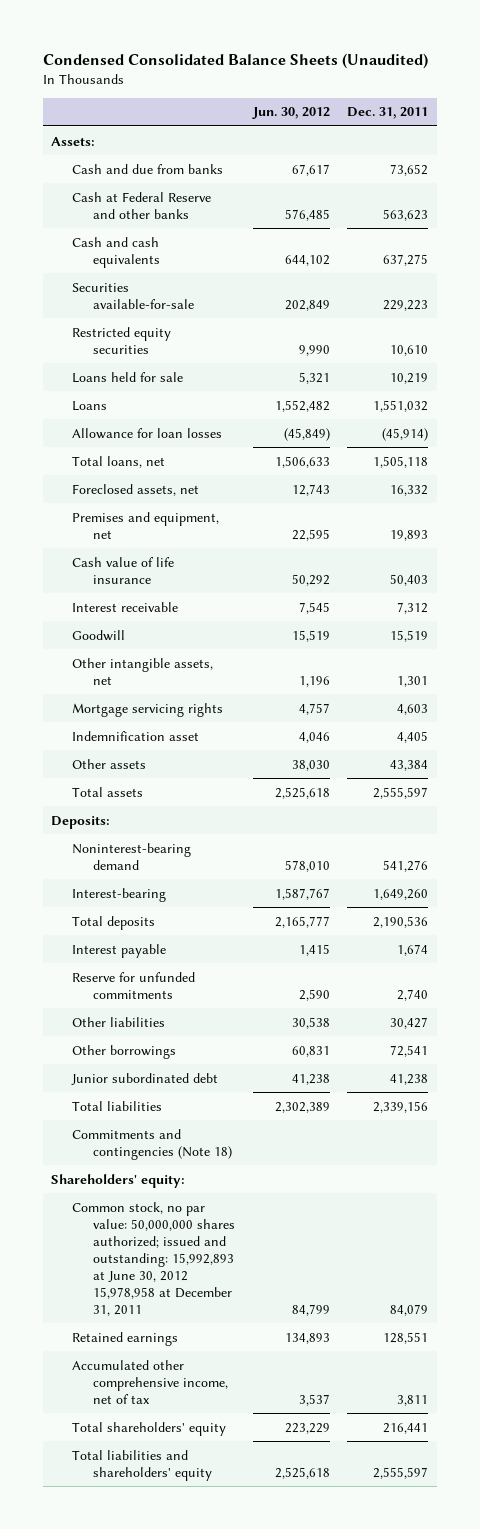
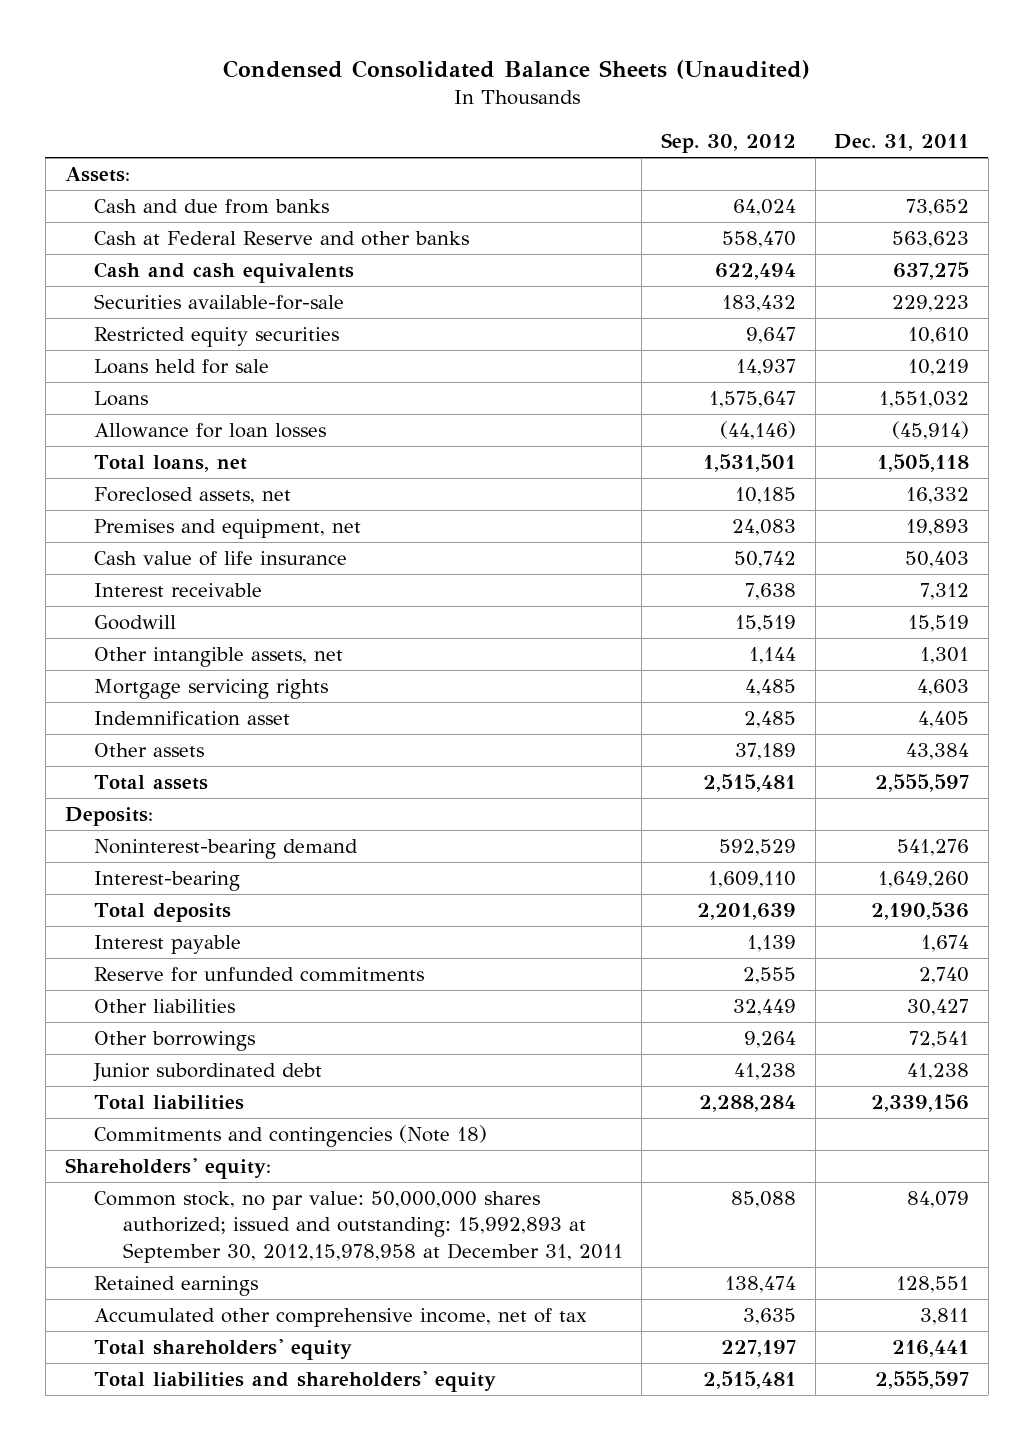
[251,107,330,120] Jun. 30, 2012 -> none
none -> [660,132,796,153] Sep. 30, 2012
[72,1201,236,1316] Common stock, no par value: 50,000,000 shares authorized; issued and outstanding: 15,992,893 at June 30, 2012 15,978,958 at December 31, 2011 -> [93,1191,623,1263] Common stock, no par value: 50,000,000 shares authorized; issued and outstanding: 15,992,893 at September 30, 2012,15,978,958 at December 31, 2011

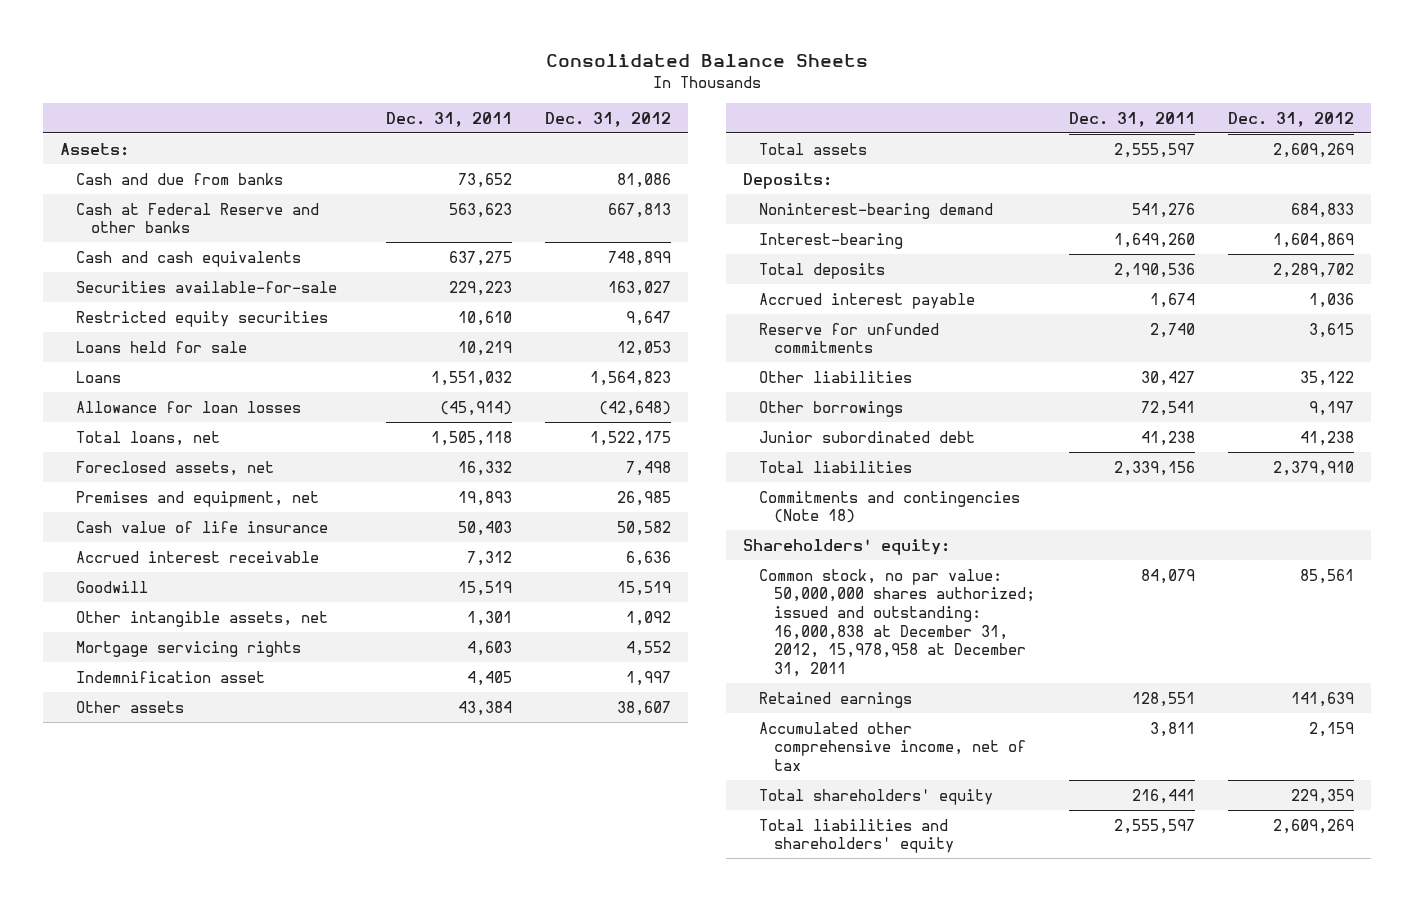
[222,60,810,80] Condensed Consolidated Balance Sheets (Unaudited) -> [546,54,869,68] Consolidated Balance Sheets
[660,132,796,153] Sep. 30, 2012 -> none
none -> [545,111,672,127] Dec. 31, 2012
[93,583,262,598] Interest receivable -> [75,550,319,563] Accrued interest receivable
[93,935,241,955] Interest payable -> [758,292,975,309] Accrued interest payable
[93,1191,623,1263] Common stock, no par value: 50,000,000 shares authorized; issued and outstanding: 15,992,893 at September 30, 2012,15,978,958 at December 31, 2011 -> [758,568,1036,678] Common stock, no par value: 50,000,000 shares authorized; issued and outstanding: 16,000,838 at December 31, 2012, 15,978,958 at December 31, 2011

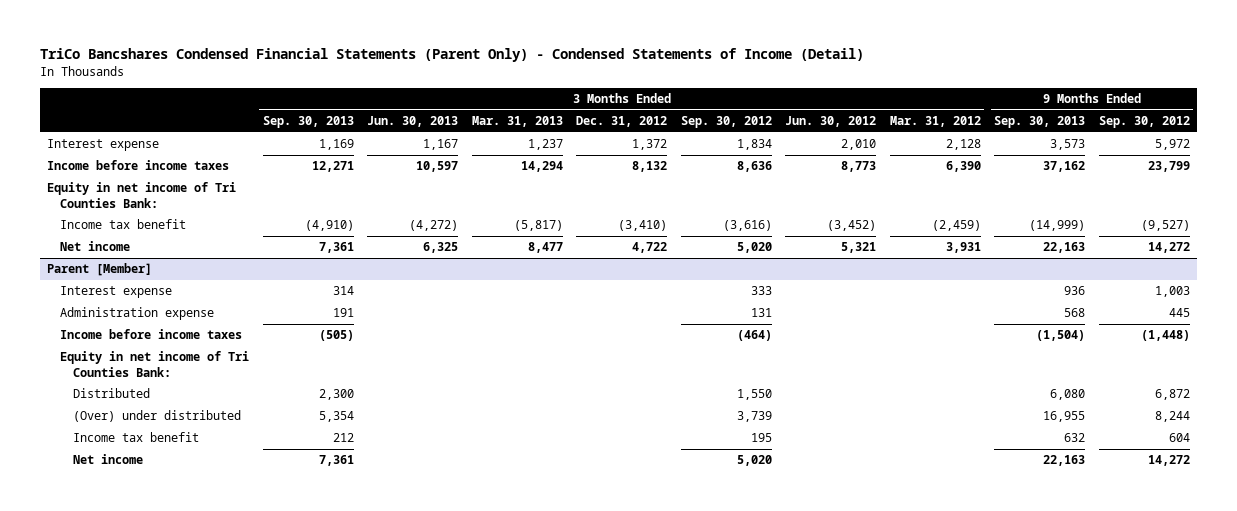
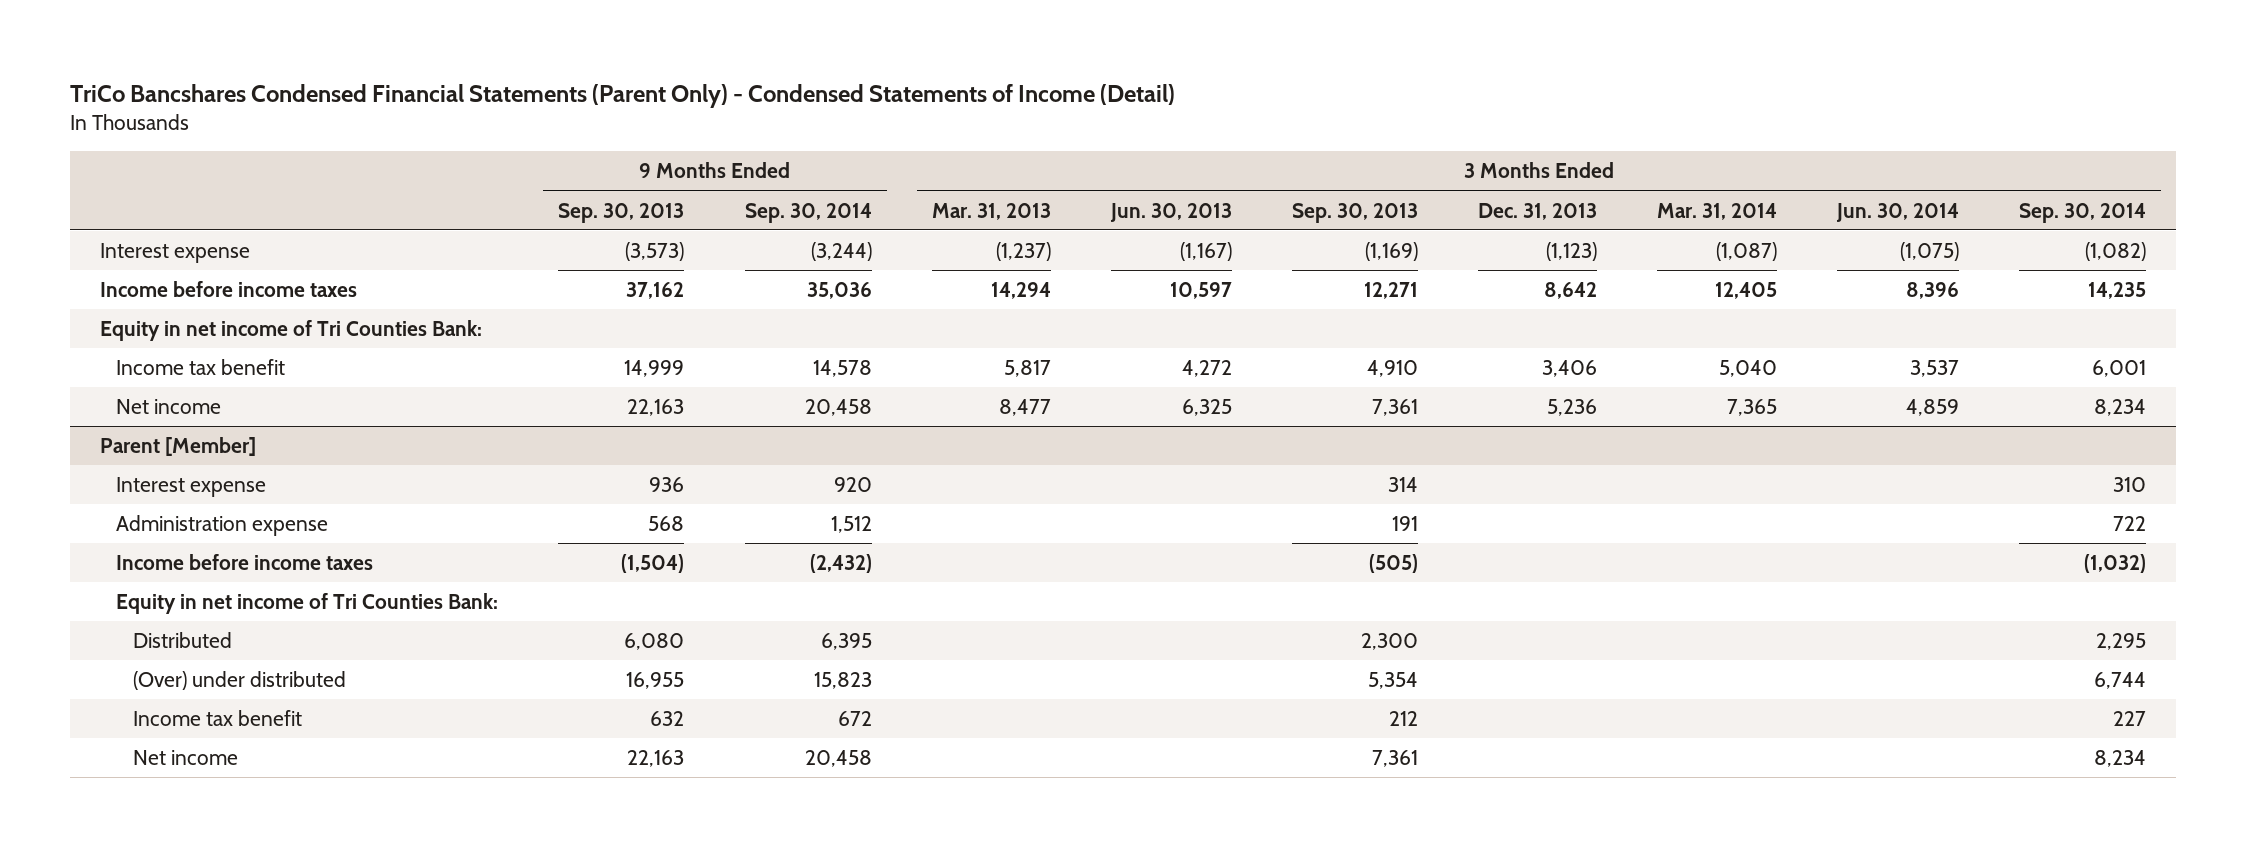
[576,116,668,128] Dec. 31, 2012 -> none
[680,116,772,129] Sep. 30, 2012 -> none
[785,116,877,128] Jun. 30, 2012 -> none
[889,116,981,128] Mar. 31, 2012 -> none
[1099,116,1191,129] Sep. 30, 2012 -> none
none -> [744,202,872,223] Sep. 30, 2014
none -> [1478,202,1598,220] Dec. 31, 2013
none -> [1657,202,1778,220] Mar. 31, 2014
none -> [1836,202,1960,222] Jun. 30, 2014
none -> [2019,202,2147,223] Sep. 30, 2014
[318,139,354,151] 1,169 -> [1364,241,1418,261] (1,169)
[423,139,459,151] 1,167 -> [1179,241,1232,261] (1,167)
[527,139,563,151] 1,237 -> [995,241,1051,261] (1,237)
[1050,139,1086,151] 3,573 -> [625,241,685,261] (3,573)
[304,220,354,232] (4,910) -> [1366,359,1418,377] 4,910
[409,220,459,232] (4,272) -> [1181,359,1232,377] 4,272
[513,220,563,232] (5,817) -> [1003,359,1051,377] 5,817
[1029,220,1086,232] (14,999) -> [624,359,685,377] 14,999

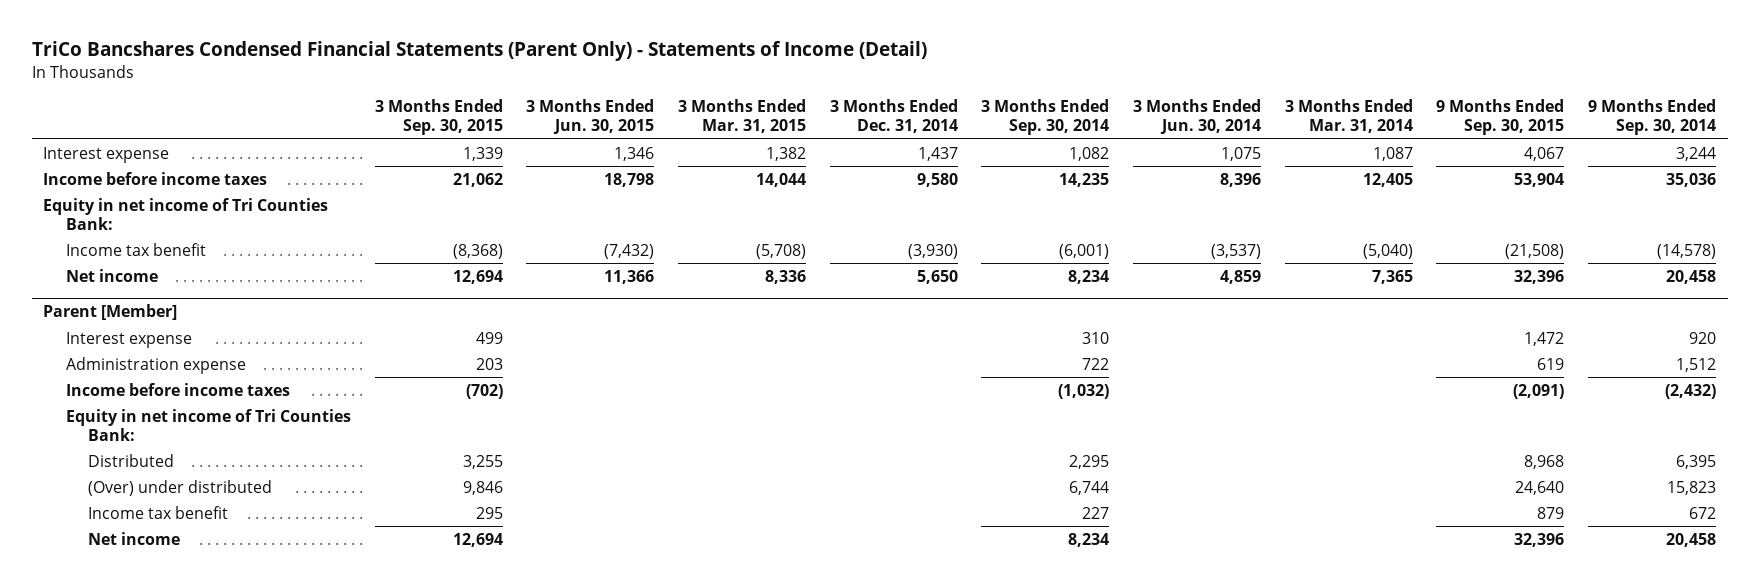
[69,84,1175,109] TriCo Bancshares Condensed Financial Statements (Parent Only) - Condensed Statements of Income (Detail) -> [31,41,927,62] TriCo Bancshares Condensed Financial Statements (Parent Only) - Statements of Income (Detail)
[558,202,685,223] Sep. 30, 2013 -> none
[931,202,1051,220] Mar. 31, 2013 -> none
[1109,202,1232,222] Jun. 30, 2013 -> none
[1291,202,1418,223] Sep. 30, 2013 -> none
[1478,202,1598,220] Dec. 31, 2013 -> none
none -> [374,99,503,136] 3 Months Ended Sep. 30, 2015
none -> [526,99,655,135] 3 Months Ended Jun. 30, 2015
none -> [677,99,806,134] 3 Months Ended Mar. 31, 2015
none -> [829,99,958,134] 3 Months Ended Dec. 31, 2014
none -> [1436,99,1565,136] 9 Months Ended Sep. 30, 2015
[810,241,872,261] (3,244) -> [1676,146,1717,161] 3,244
[1716,241,1778,261] (1,087) -> [1372,146,1413,161] 1,087
[1900,241,1960,261] (1,075) -> [1221,146,1262,161] 1,075
[2085,241,2147,261] (1,082) -> [1069,146,1110,161] 1,082
[812,359,872,377] 14,578 -> [1657,243,1717,259] (14,578)
[1719,359,1778,377] 5,040 -> [1362,243,1413,259] (5,040)
[1910,359,1960,377] 3,537 -> [1211,243,1262,259] (3,537)
[2092,359,2147,377] 6,001 -> [1059,243,1110,259] (6,001)

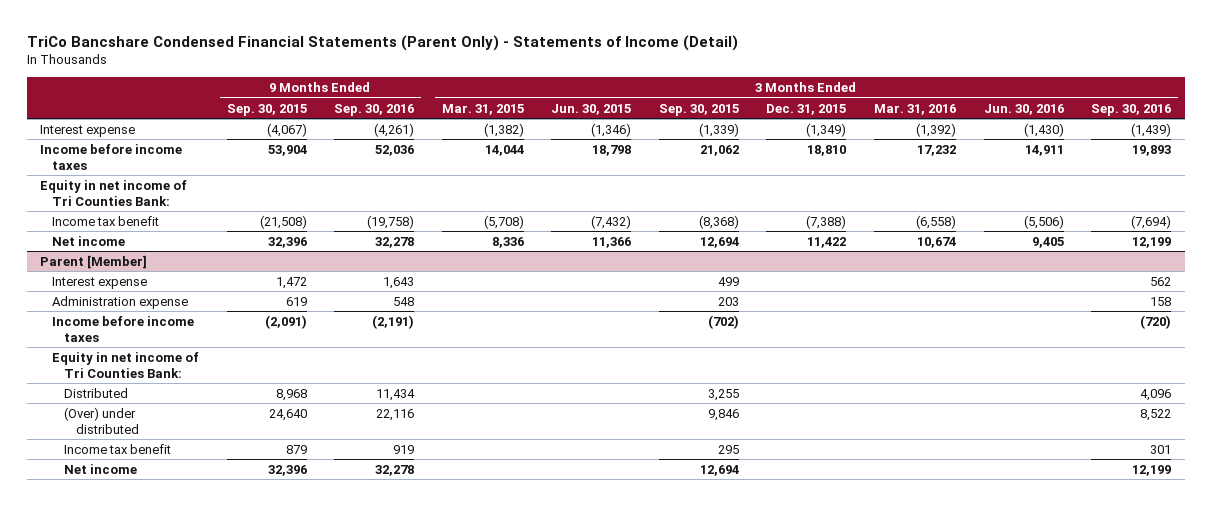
[31,41,927,62] TriCo Bancshares Condensed Financial Statements (Parent Only) - Statements of Income (Detail) -> [26,34,738,51] TriCo Bancshare Condensed Financial Statements (Parent Only) - Statements of Income (Detail)
[829,99,958,134] 3 Months Ended Dec. 31, 2014 -> none
[981,99,1110,136] 3 Months Ended Sep. 30, 2014 -> none
[1133,99,1262,135] 3 Months Ended Jun. 30, 2014 -> none
[1284,99,1413,134] 3 Months Ended Mar. 31, 2014 -> none
[1588,99,1717,136] 9 Months Ended Sep. 30, 2014 -> none
none -> [334,103,415,116] Sep. 30, 2016
none -> [766,103,847,115] Dec. 31, 2015
none -> [874,103,957,115] Mar. 31, 2016
none -> [983,103,1064,115] Jun. 30, 2016
none -> [1091,103,1172,116] Sep. 30, 2016
[462,146,503,161] 1,339 -> [698,122,739,137] (1,339)
[614,146,655,161] 1,346 -> [591,122,632,137] (1,346)
[765,146,806,161] 1,382 -> [483,122,524,137] (1,382)
[1524,146,1565,161] 4,067 -> [266,122,307,137] (4,067)

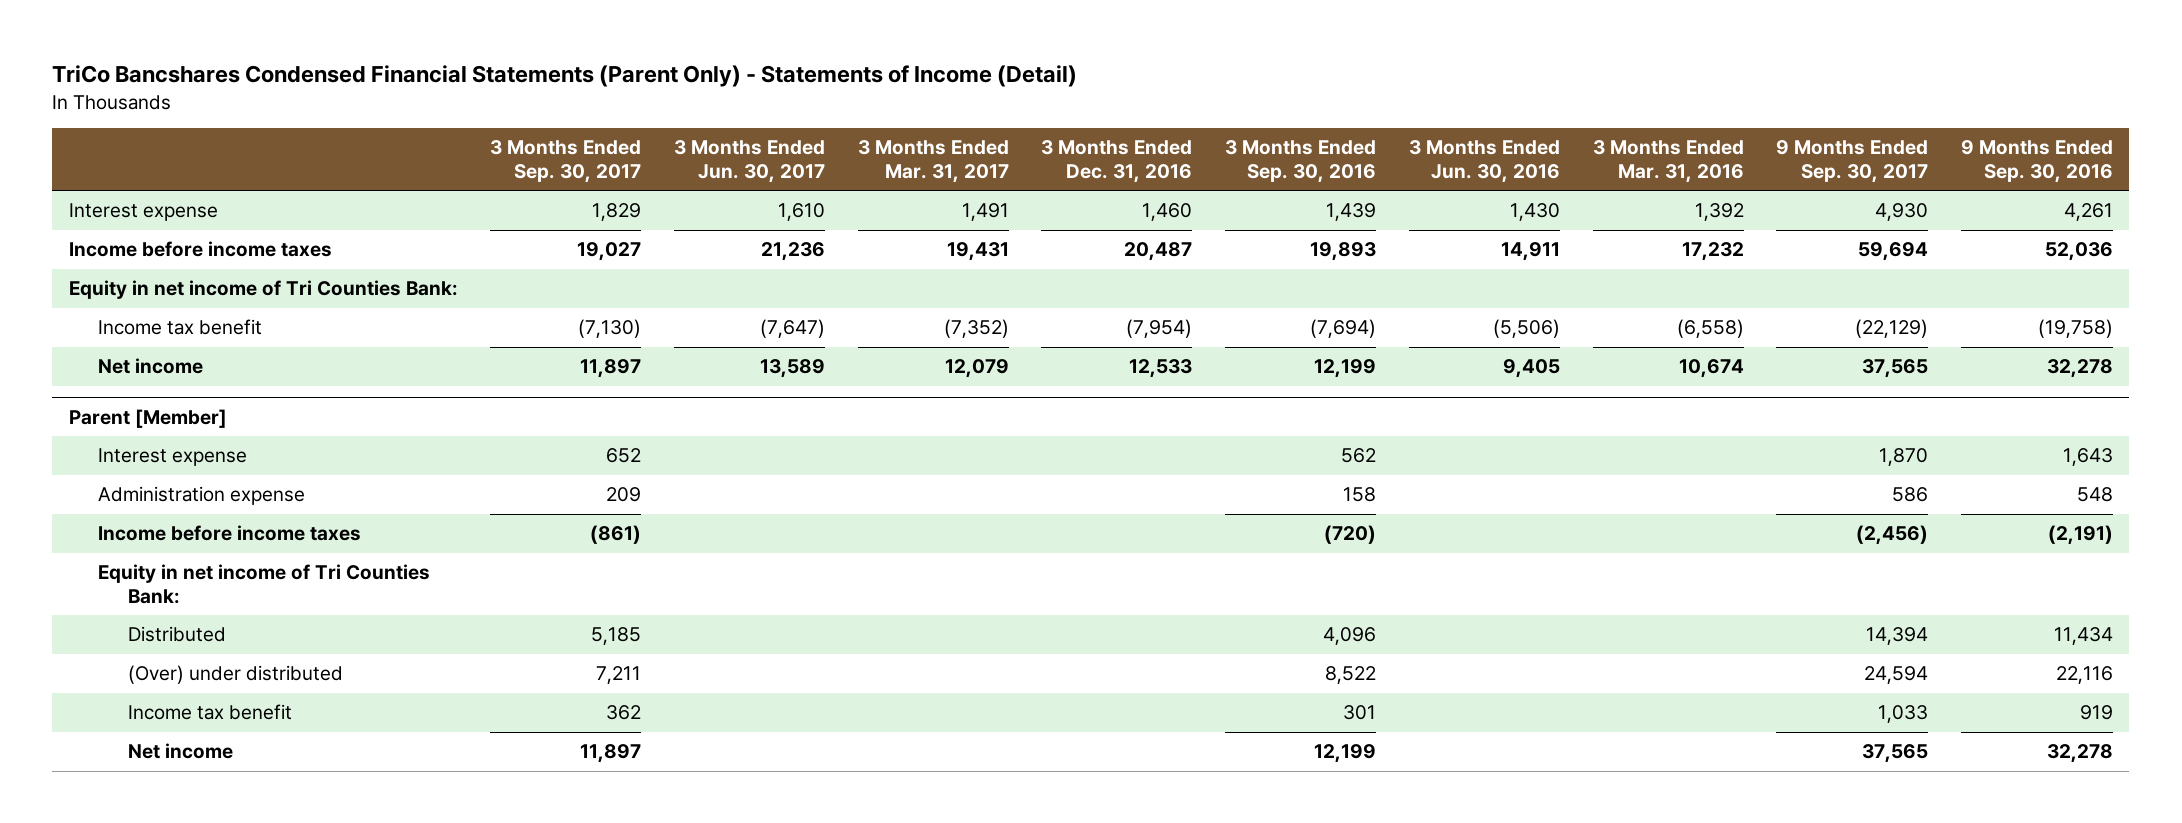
[26,34,738,51] TriCo Bancshare Condensed Financial Statements (Parent Only) - Statements of Income (Detail) -> [52,65,1078,88] TriCo Bancshares Condensed Financial Statements (Parent Only) - Statements of Income (Detail)
[226,103,307,116] Sep. 30, 2015 -> none
[441,103,524,115] Mar. 31, 2015 -> none
[551,103,632,115] Jun. 30, 2015 -> none
[658,103,739,116] Sep. 30, 2015 -> none
[766,103,847,115] Dec. 31, 2015 -> none
none -> [490,140,642,183] 3 Months Ended Sep. 30, 2017
none -> [674,140,826,183] 3 Months Ended Jun. 30, 2017
none -> [857,140,1009,183] 3 Months Ended Mar. 31, 2017
none -> [1041,140,1193,183] 3 Months Ended Dec. 31, 2016
none -> [1776,140,1929,183] 9 Months Ended Sep. 30, 2017
[374,122,415,137] (4,261) -> [2063,203,2113,222] 4,261
[916,122,957,137] (1,392) -> [1694,203,1744,222] 1,392
[1023,122,1064,137] (1,430) -> [1509,203,1560,222] 1,430
[1131,122,1172,137] (1,439) -> [1326,203,1377,222] 1,439

